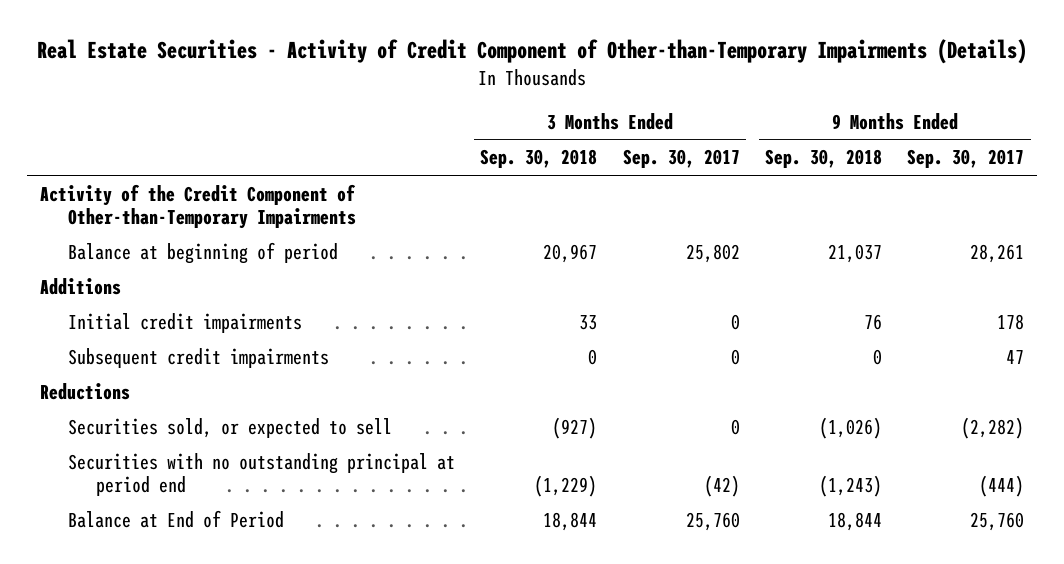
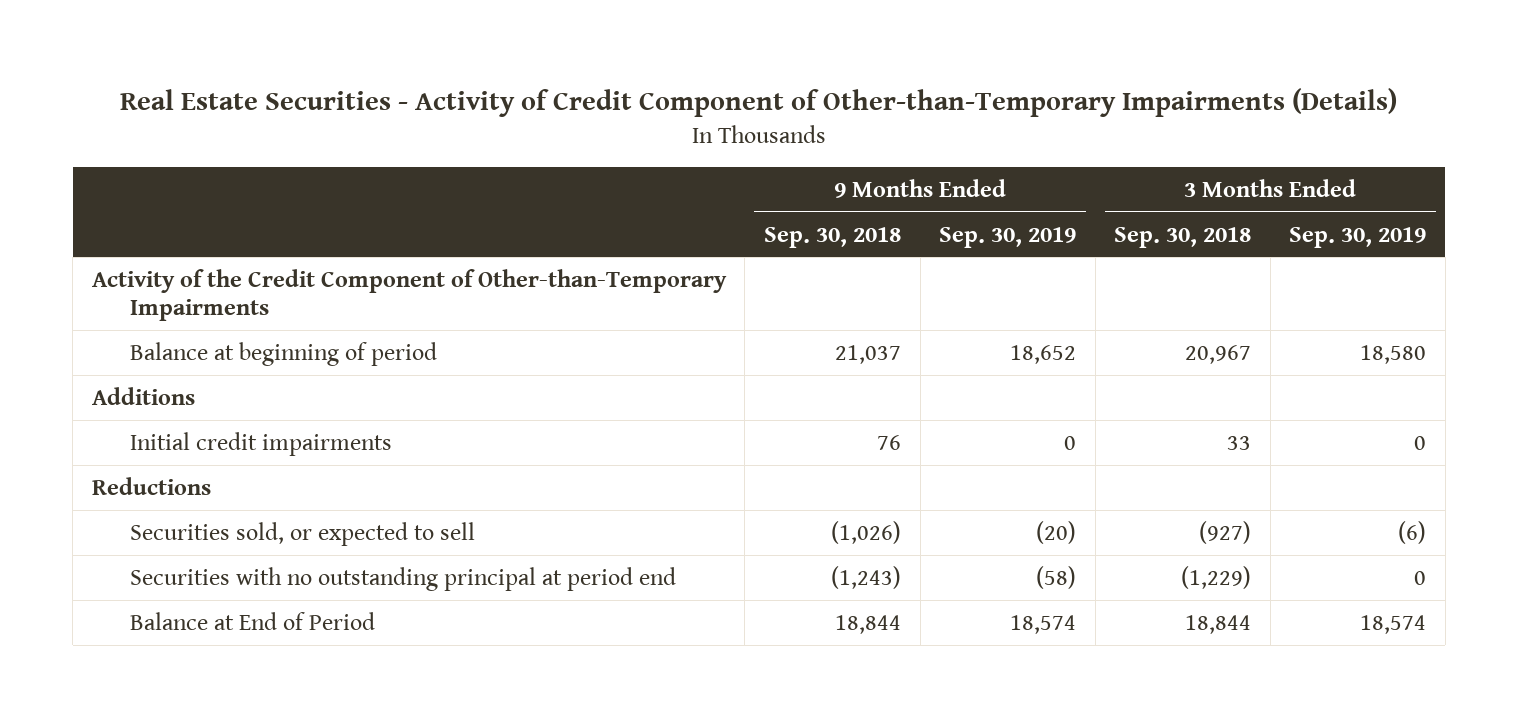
[622,149,740,169] Sep. 30, 2017 -> none
[907,149,1025,169] Sep. 30, 2017 -> none
none -> [939,226,1077,248] Sep. 30, 2019
none -> [1289,226,1427,248] Sep. 30, 2019
[67,347,329,368] Subsequent credit impairments -> none

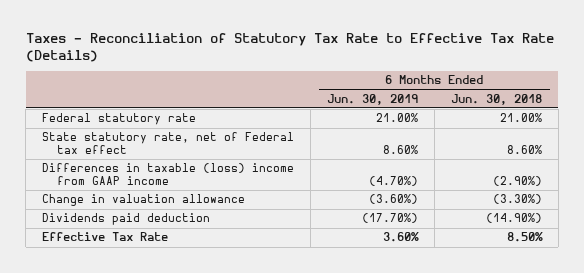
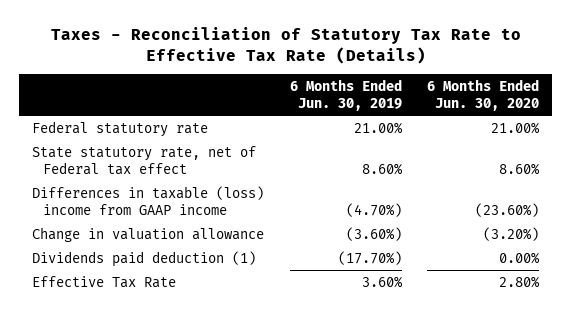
[450,93,542,105] Jun. 30, 2018 -> none
none -> [427,78,540,112] 6 Months Ended Jun. 30, 2020
[42,213,211,226] Dividends paid deduction -> [32,250,257,267] Dividends paid deduction (1)

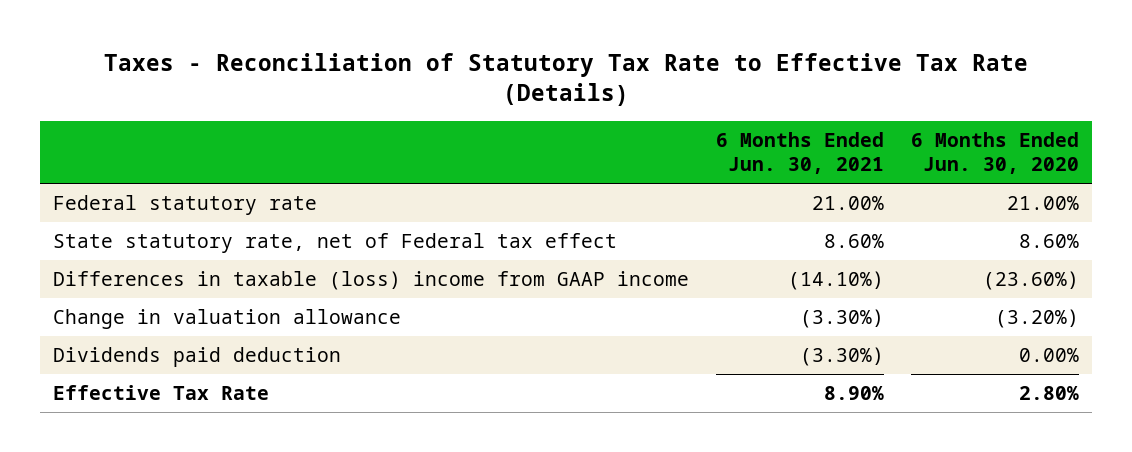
[289,78,402,112] 6 Months Ended Jun. 30, 2019 -> none
none -> [715,131,884,175] 6 Months Ended Jun. 30, 2021
[32,250,257,267] Dividends paid deduction (1) -> [53,347,342,368] Dividends paid deduction

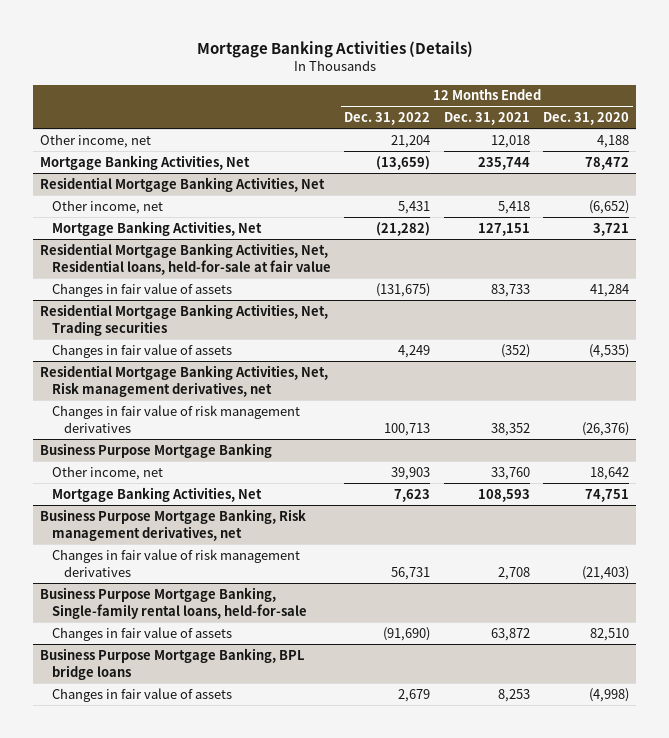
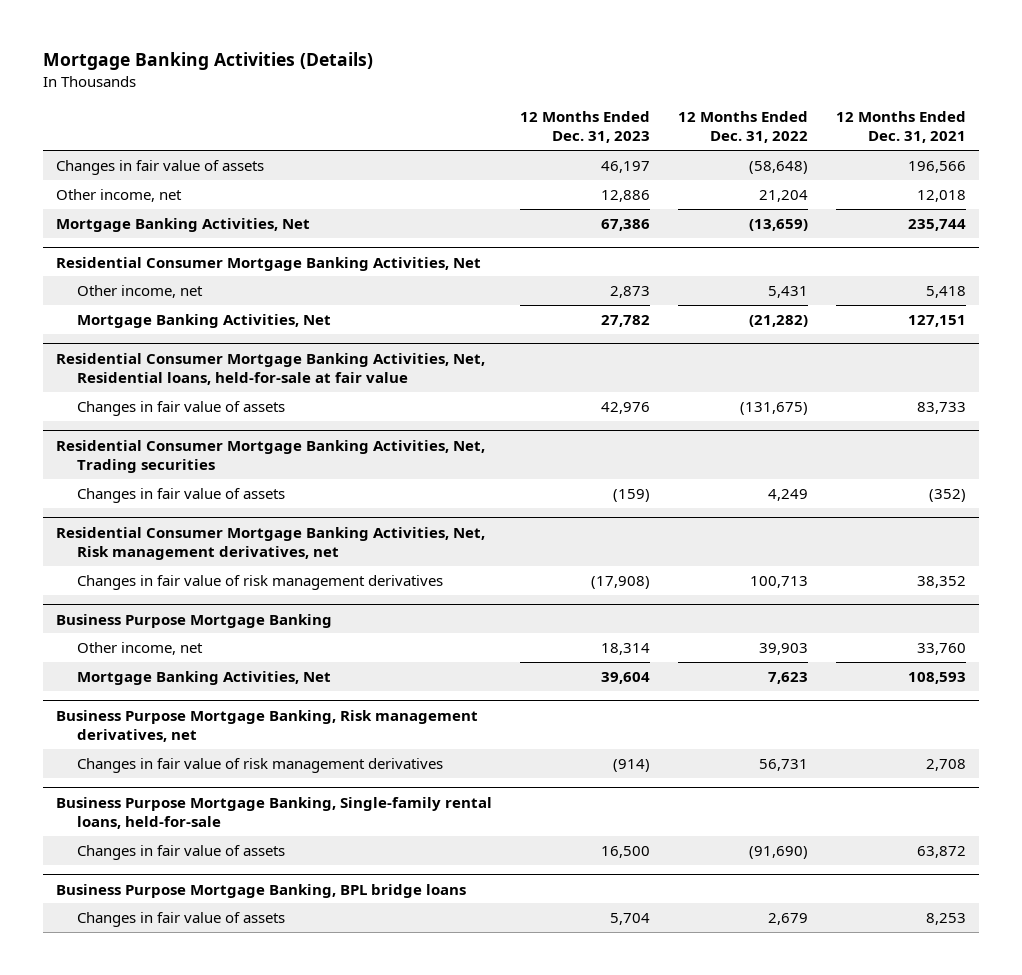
[543,111,630,125] Dec. 31, 2020 -> none
none -> [520,110,651,144] 12 Months Ended Dec. 31, 2023
none -> [56,159,265,175] Changes in fair value of assets
[39,176,325,192] Residential Mortgage Banking Activities, Net -> [56,256,482,271] Residential Consumer Mortgage Banking Activities, Net
[39,242,331,275] Residential Mortgage Banking Activities, Net, Residential loans, held-for-sale at fair value -> [56,352,486,385] Residential Consumer Mortgage Banking Activities, Net, Residential loans, held-for-sale at fair value
[39,303,328,336] Residential Mortgage Banking Activities, Net, Trading securities -> [56,439,486,473] Residential Consumer Mortgage Banking Activities, Net, Trading securities
[39,364,328,397] Residential Mortgage Banking Activities, Net, Risk management derivatives, net -> [56,526,486,560] Residential Consumer Mortgage Banking Activities, Net, Risk management derivatives, net

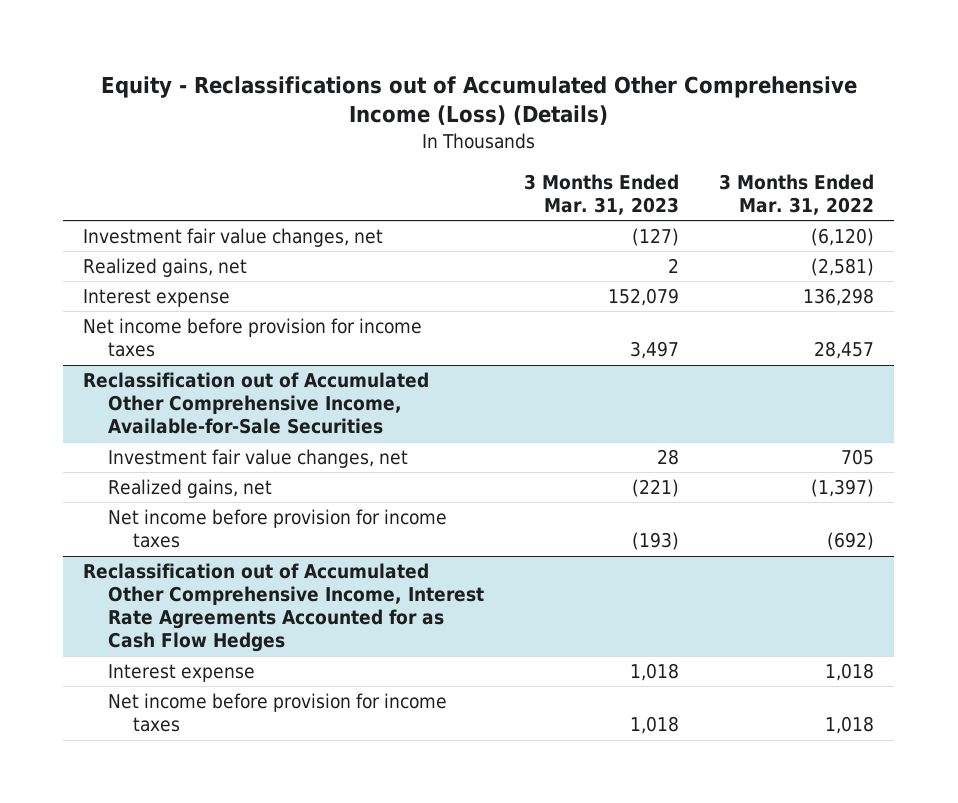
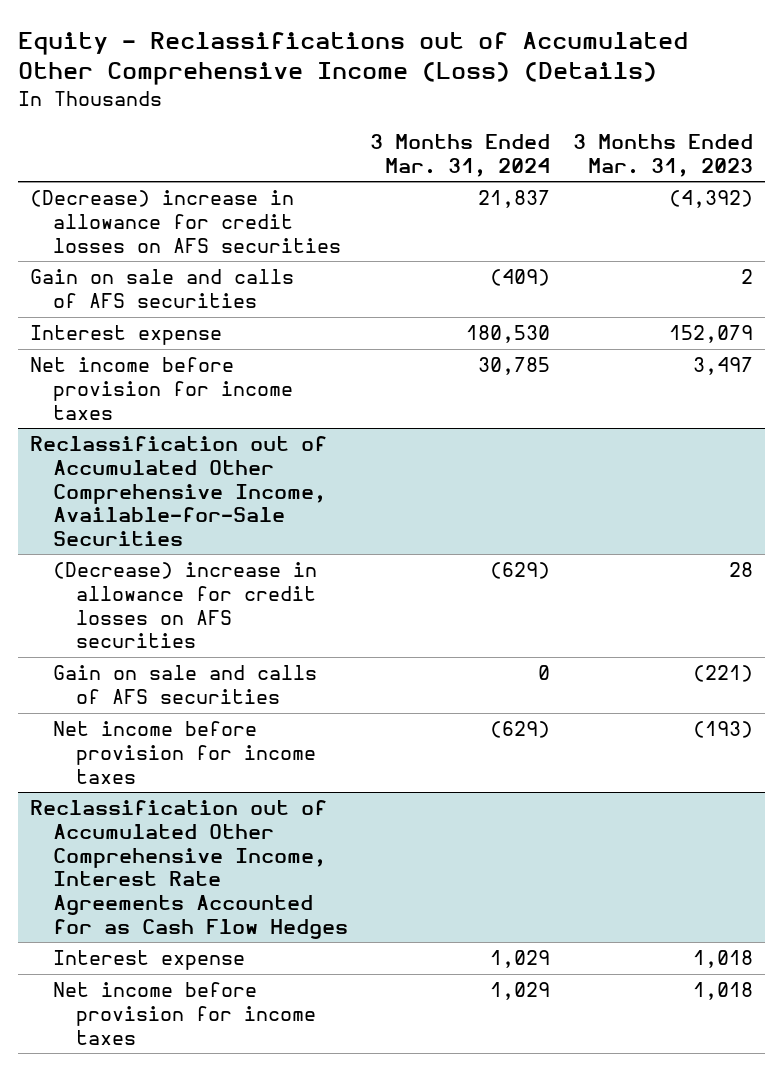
[719,173,875,215] 3 Months Ended Mar. 31, 2022 -> none
none -> [370,134,551,177] 3 Months Ended Mar. 31, 2024
[83,228,384,248] Investment fair value changes, net -> none
none -> [29,190,341,253] (Decrease) increase in allowance for credit losses on AFS securities
[83,258,248,278] Realized gains, net -> [29,269,294,309] Gain on sale and calls of AFS securities
[108,449,409,469] Investment fair value changes, net -> [52,562,317,649] (Decrease) increase in allowance for credit losses on AFS securities
[108,479,273,499] Realized gains, net -> [52,665,317,705] Gain on sale and calls of AFS securities

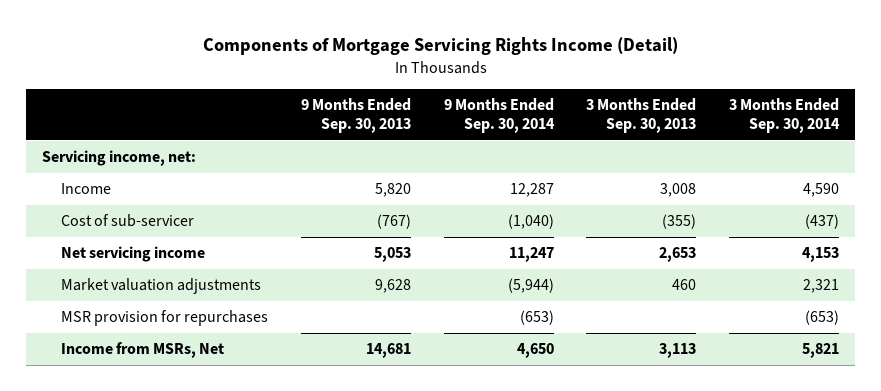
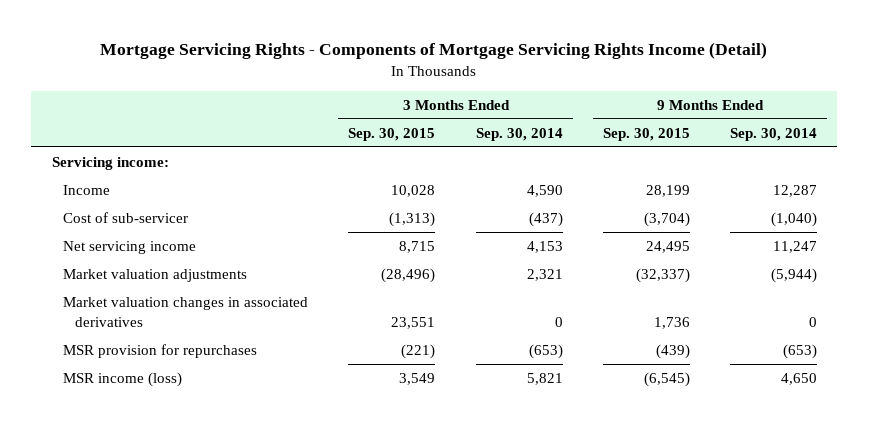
[202,36,678,55] Components of Mortgage Servicing Rights Income (Detail) -> [100,42,768,60] Mortgage Servicing Rights - Components of Mortgage Servicing Rights Income (Detail)
[300,97,411,134] 9 Months Ended Sep. 30, 2013 -> none
[586,97,697,134] 3 Months Ended Sep. 30, 2013 -> none
none -> [348,127,436,141] Sep. 30, 2015
none -> [602,127,690,141] Sep. 30, 2015
[42,150,197,167] Servicing income, net: -> [51,156,169,170] Servicing income:
none -> [63,296,309,327] Market valuation changes in associated derivatives
[61,342,225,359] Income from MSRs, Net -> [63,371,183,387] MSR income (loss)

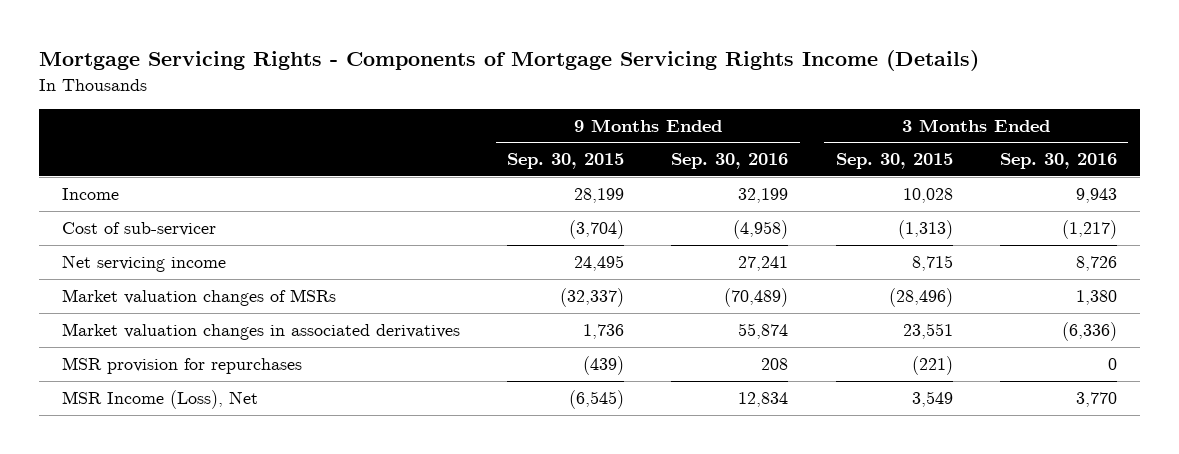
[100,42,768,60] Mortgage Servicing Rights - Components of Mortgage Servicing Rights Income (Detail) -> [38,50,979,72] Mortgage Servicing Rights - Components of Mortgage Servicing Rights Income (Details)
[475,127,563,141] Sep. 30, 2014 -> none
[730,127,818,141] Sep. 30, 2014 -> none
none -> [671,153,789,170] Sep. 30, 2016
none -> [999,153,1117,170] Sep. 30, 2016
[51,156,169,170] Servicing income: -> none
[63,268,248,282] Market valuation adjustments -> [62,289,337,307] Market valuation changes of MSRs
[63,371,183,387] MSR income (loss) -> [62,390,259,410] MSR Income (Loss), Net

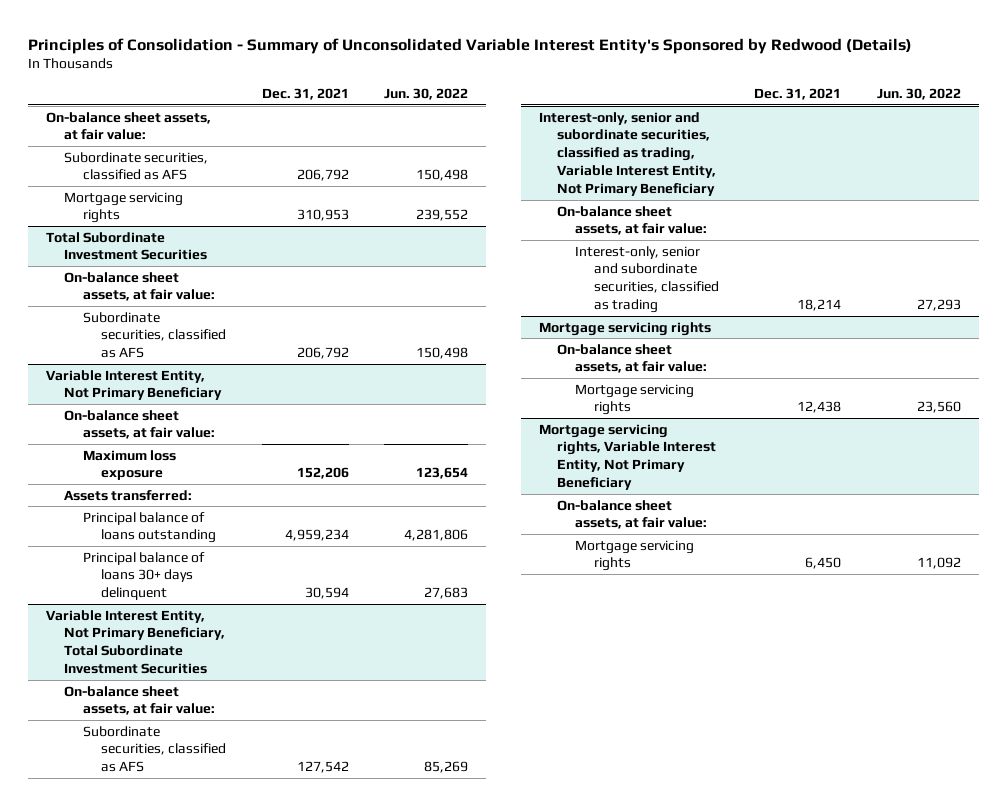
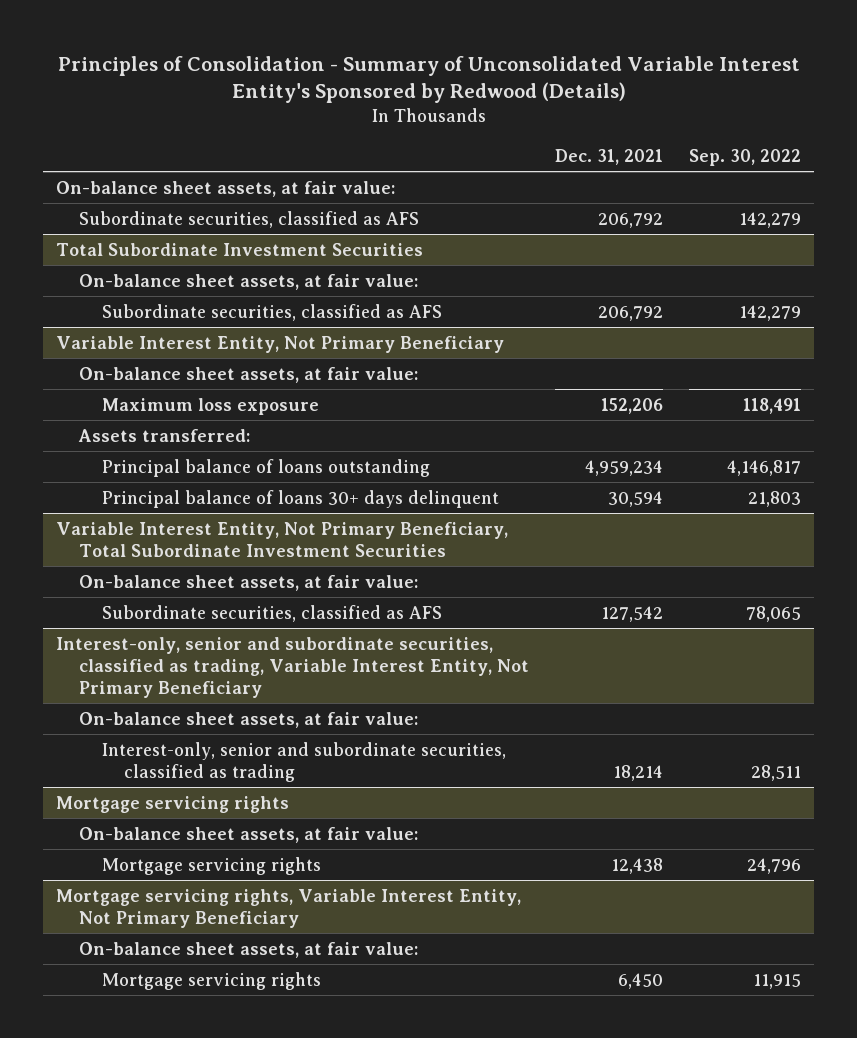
[384,87,469,100] Jun. 30, 2022 -> none
none -> [688,148,801,166] Sep. 30, 2022
[64,191,184,224] Mortgage servicing rights -> none

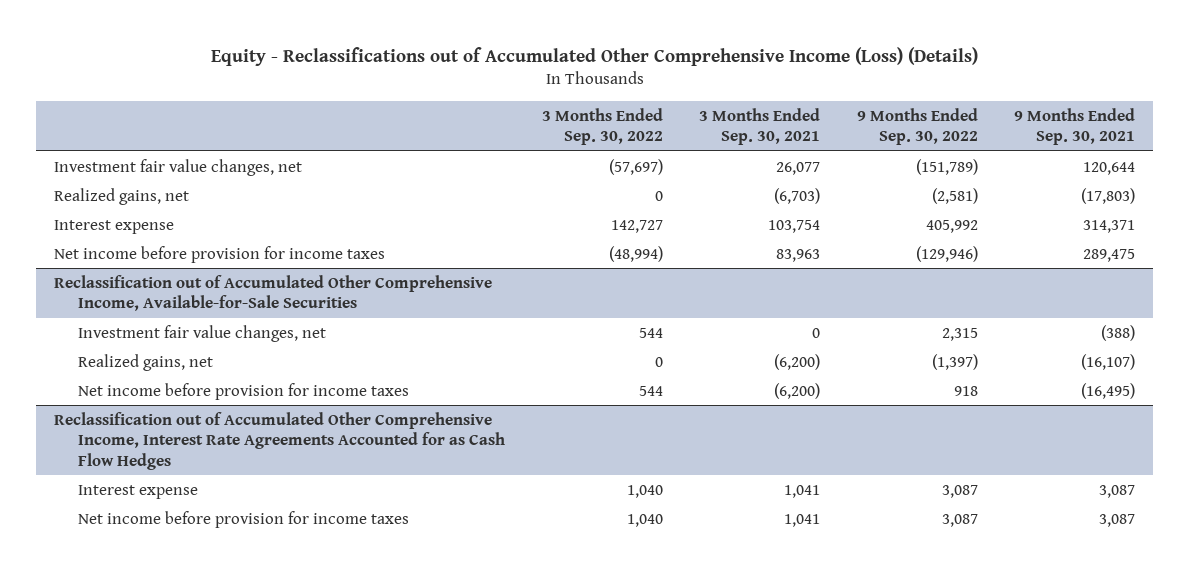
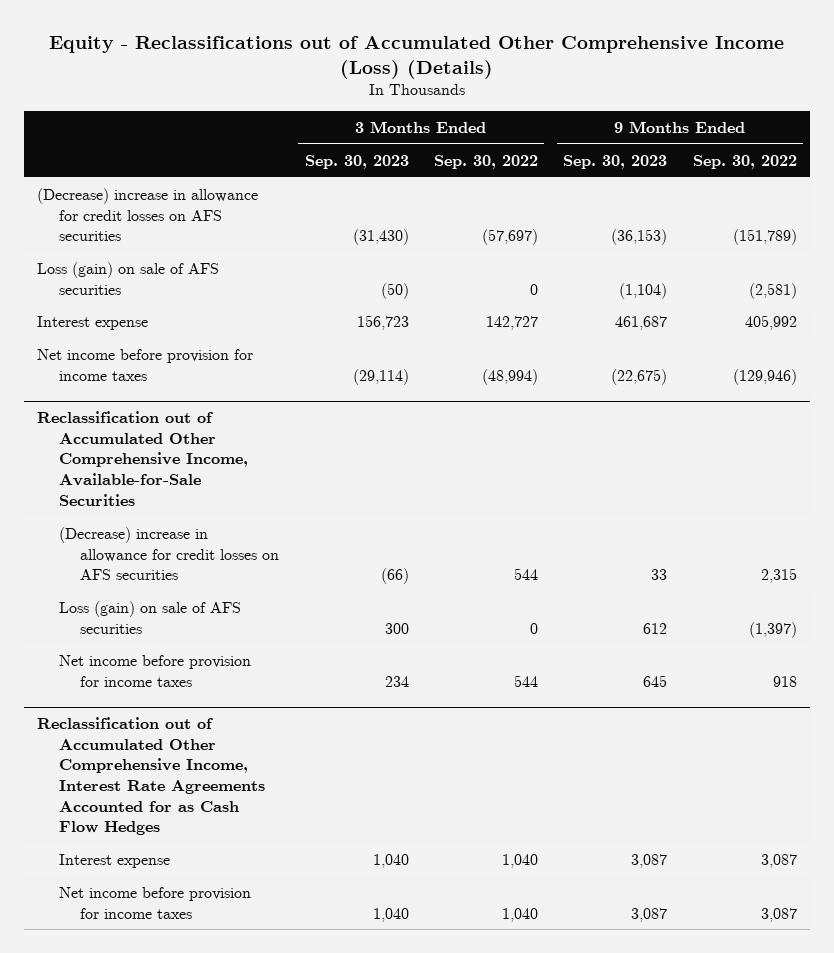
[699,107,821,146] 3 Months Ended Sep. 30, 2021 -> none
[1014,107,1136,146] 9 Months Ended Sep. 30, 2021 -> none
none -> [304,154,409,169] Sep. 30, 2023
none -> [563,154,668,169] Sep. 30, 2023
[53,158,302,176] Investment fair value changes, net -> [37,187,259,242] (Decrease) increase in allowance for credit losses on AFS securities
[53,187,189,205] Realized gains, net -> [37,261,220,295] Loss (gain) on sale of AFS securities
[78,324,327,342] Investment fair value changes, net -> [58,526,280,581] (Decrease) increase in allowance for credit losses on AFS securities
[78,353,214,371] Realized gains, net -> [58,600,241,634] Loss (gain) on sale of AFS securities

